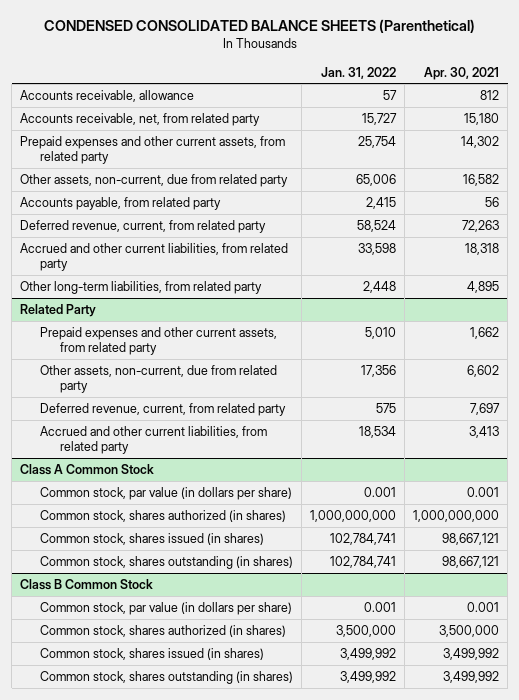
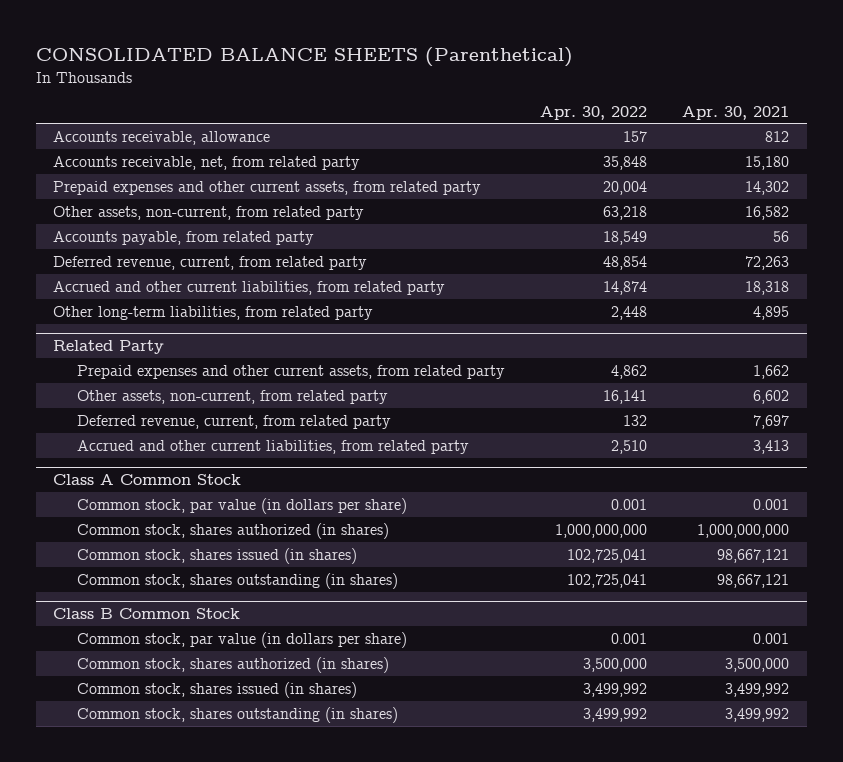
[43,19,475,34] CONDENSED CONSOLIDATED BALANCE SHEETS (Parenthetical) -> [35,46,573,67] CONSOLIDATED BALANCE SHEETS (Parenthetical)
[321,66,397,79] Jan. 31, 2022 -> none
none -> [540,105,648,120] Apr. 30, 2022
[20,173,289,187] Other assets, non-current, due from related party -> [53,205,365,220] Other assets, non-current, from related party
[39,364,277,394] Other assets, non-current, due from related party -> [77,389,389,404] Other assets, non-current, from related party

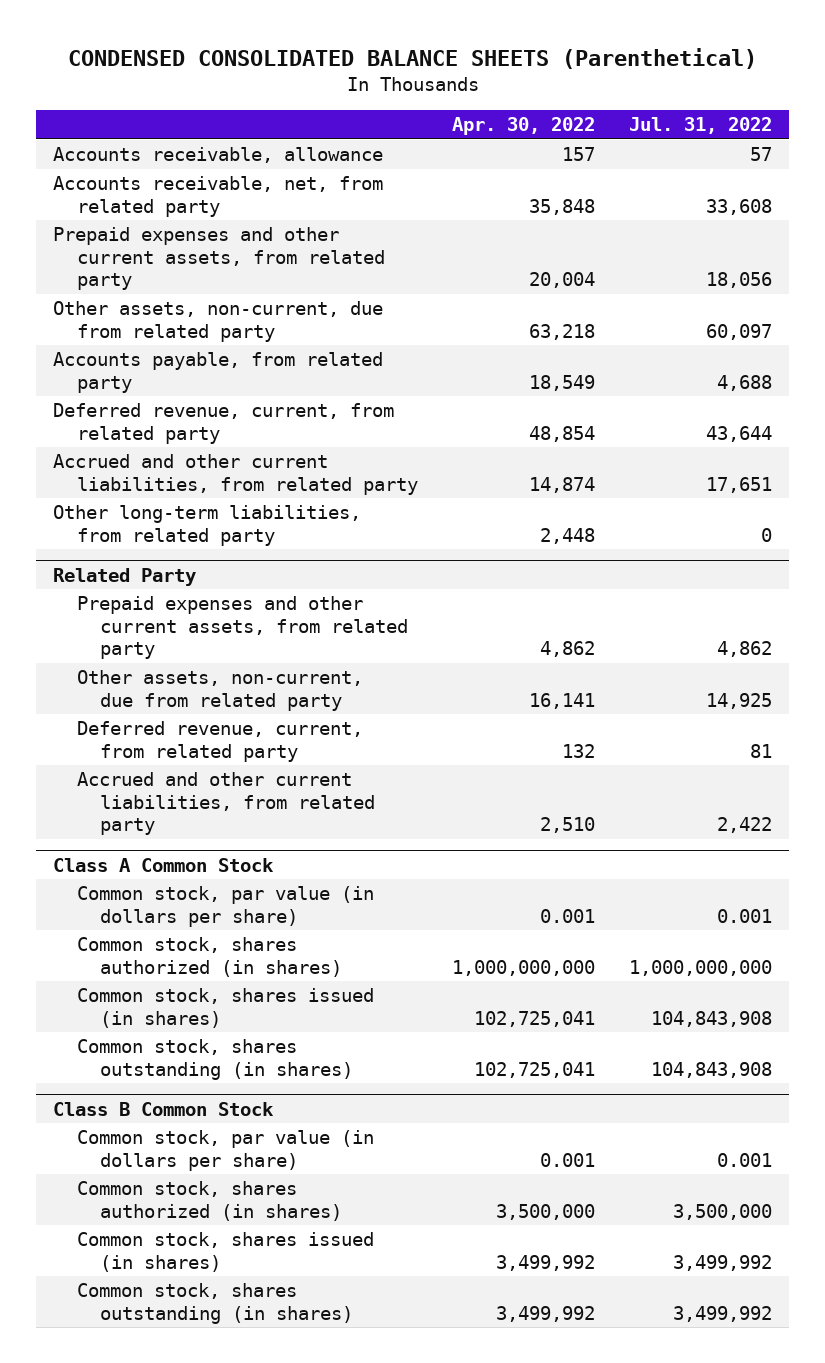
[35,46,573,67] CONSOLIDATED BALANCE SHEETS (Parenthetical) -> [67,47,757,69] CONDENSED CONSOLIDATED BALANCE SHEETS (Parenthetical)
[682,105,790,120] Apr. 30, 2021 -> none
none -> [628,116,772,134] Jul. 31, 2022
[53,205,365,220] Other assets, non-current, from related party -> [53,301,384,342] Other assets, non-current, due from related party
[77,389,389,404] Other assets, non-current, from related party -> [76,670,363,711] Other assets, non-current, due from related party

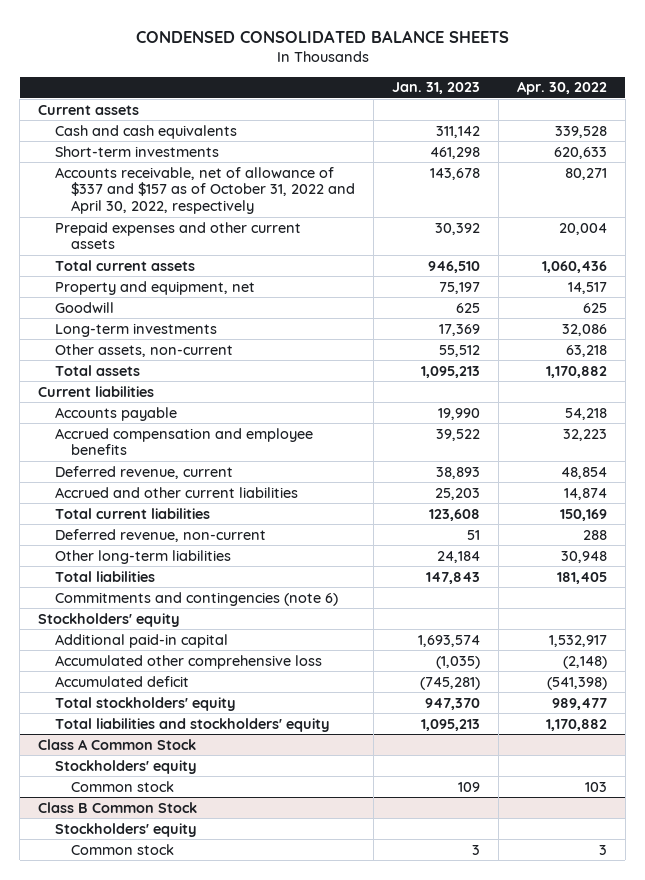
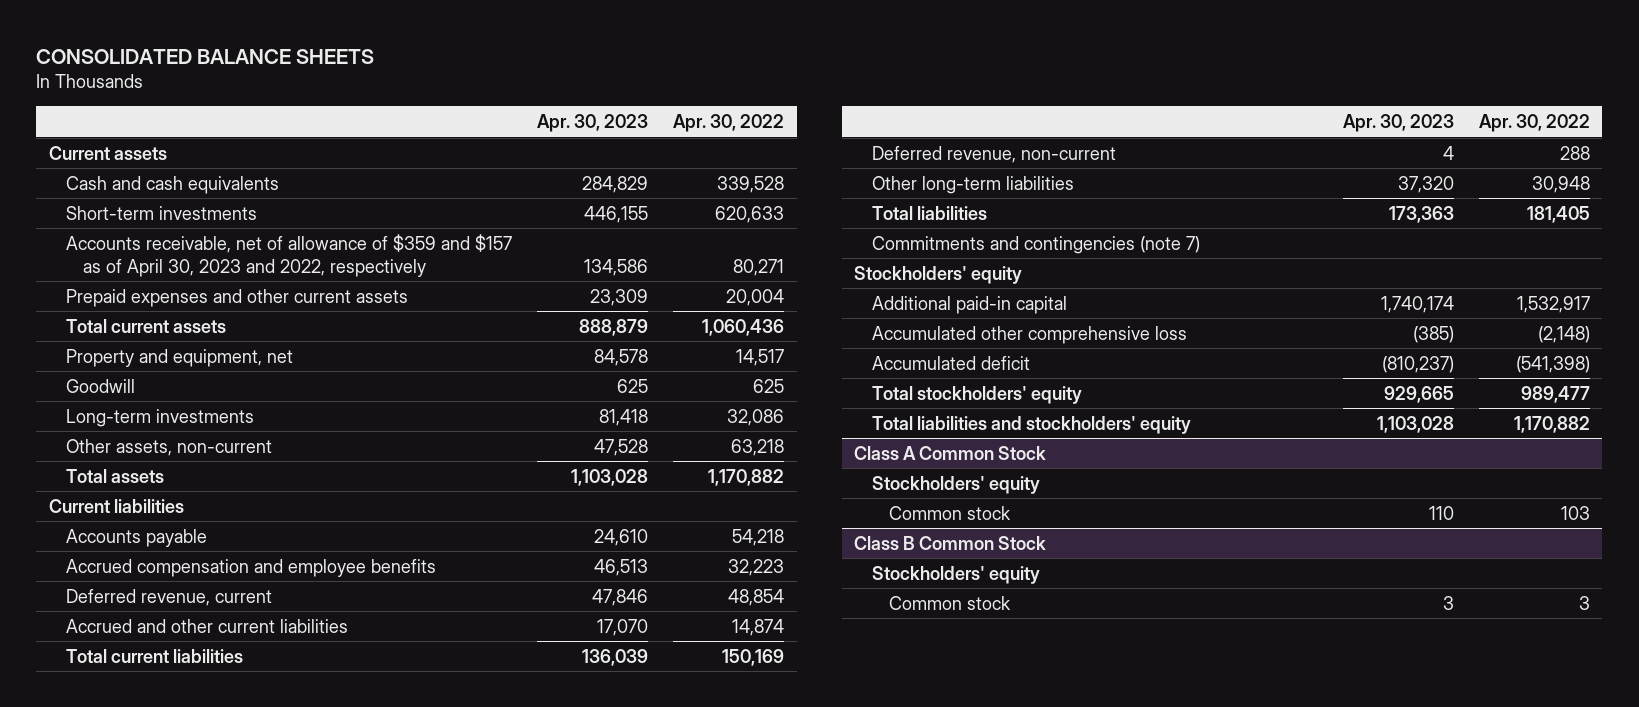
[135,29,509,43] CONDENSED CONSOLIDATED BALANCE SHEETS -> [36,49,375,65] CONSOLIDATED BALANCE SHEETS
[391,82,480,95] Jan. 31, 2023 -> none
none -> [537,114,649,133] Apr. 30, 2023
[54,166,355,215] Accounts receivable, net of allowance of $337 and $157 as of October 31, 2022 and April 30, 2022, respectively -> [66,233,513,277] Accounts receivable, net of allowance of $359 and $157 as of April 30, 2023 and 2022, respectively
[54,591,338,606] Commitments and contingencies (note 6) -> [871,235,1200,254] Commitments and contingencies (note 7)

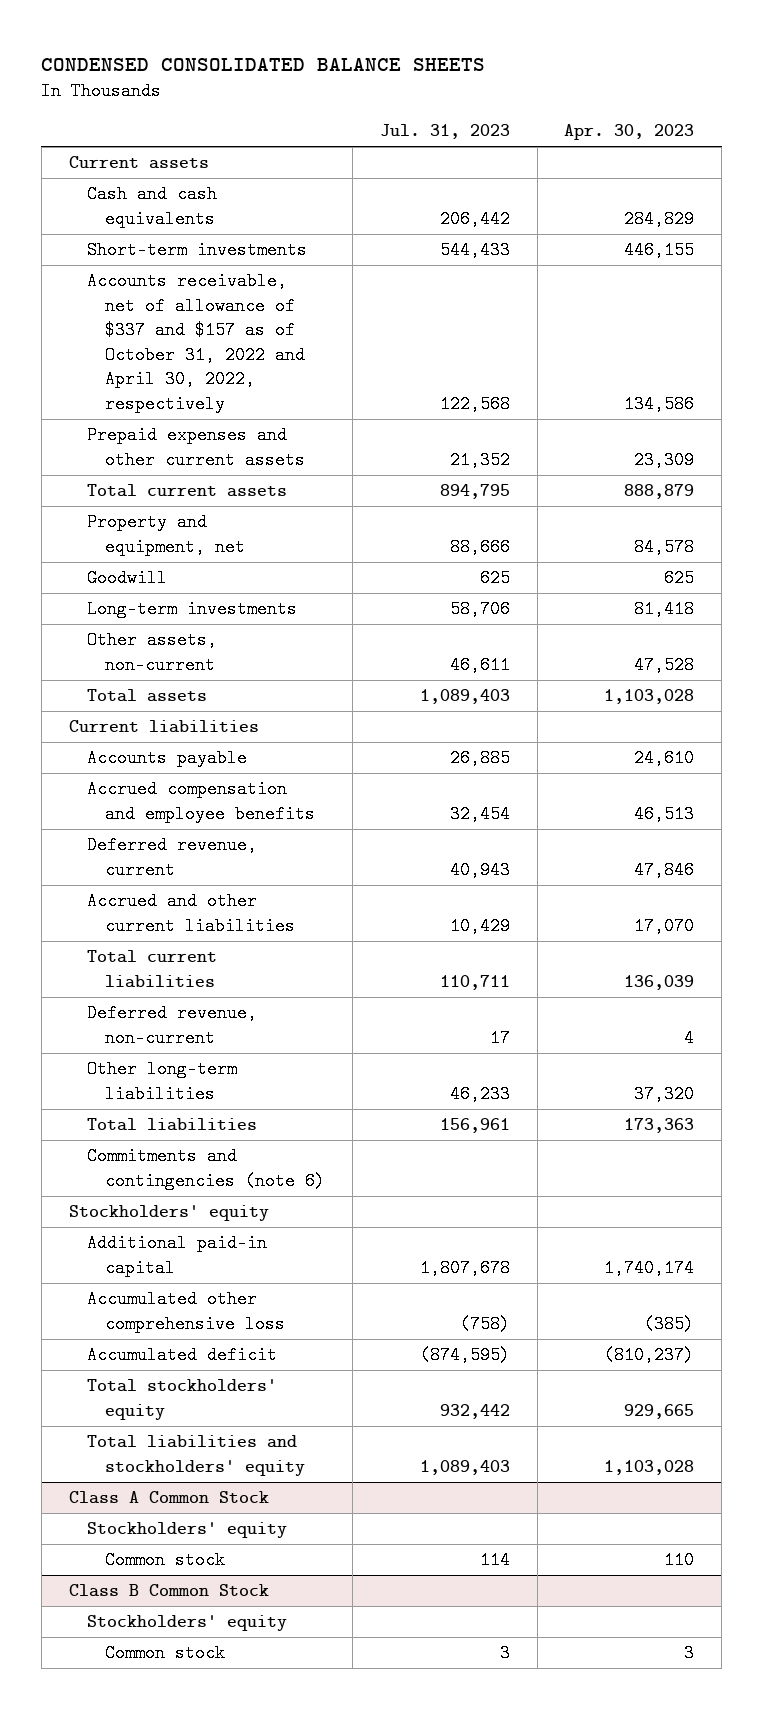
[36,49,375,65] CONSOLIDATED BALANCE SHEETS -> [41,57,486,71] CONDENSED CONSOLIDATED BALANCE SHEETS
[673,114,785,133] Apr. 30, 2022 -> none
none -> [379,124,510,140] Jul. 31, 2023
[66,233,513,277] Accounts receivable, net of allowance of $359 and $157 as of April 30, 2023 and 2022, respectively -> [87,272,306,413] Accounts receivable, net of allowance of $337 and $157 as of October 31, 2022 and April 30, 2022, respectively
[871,235,1200,254] Commitments and contingencies (note 7) -> [87,1147,326,1190] Commitments and contingencies (note 6)

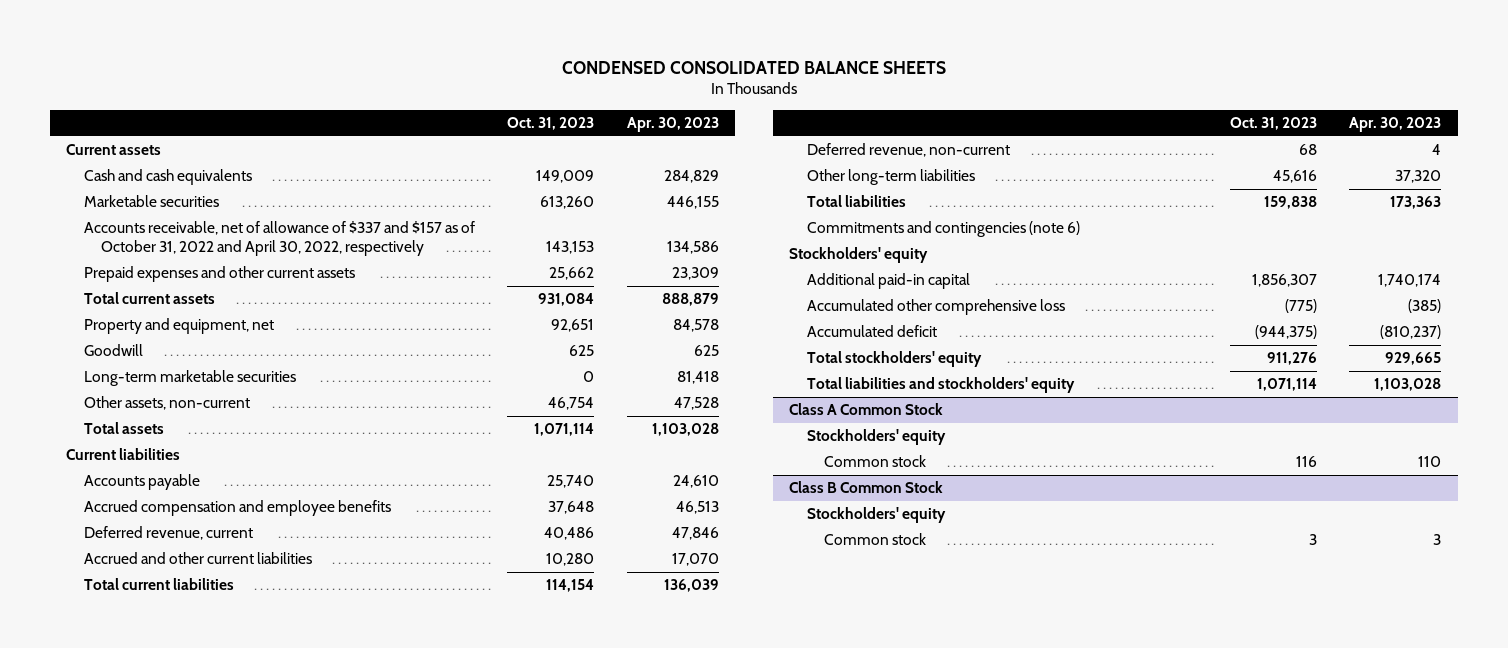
[379,124,510,140] Jul. 31, 2023 -> none
none -> [507,117,595,131] Oct. 31, 2023
[87,241,308,260] Short-term investments -> [83,195,219,208] Marketable securities
[87,600,298,619] Long-term investments -> [83,370,296,387] Long-term marketable securities

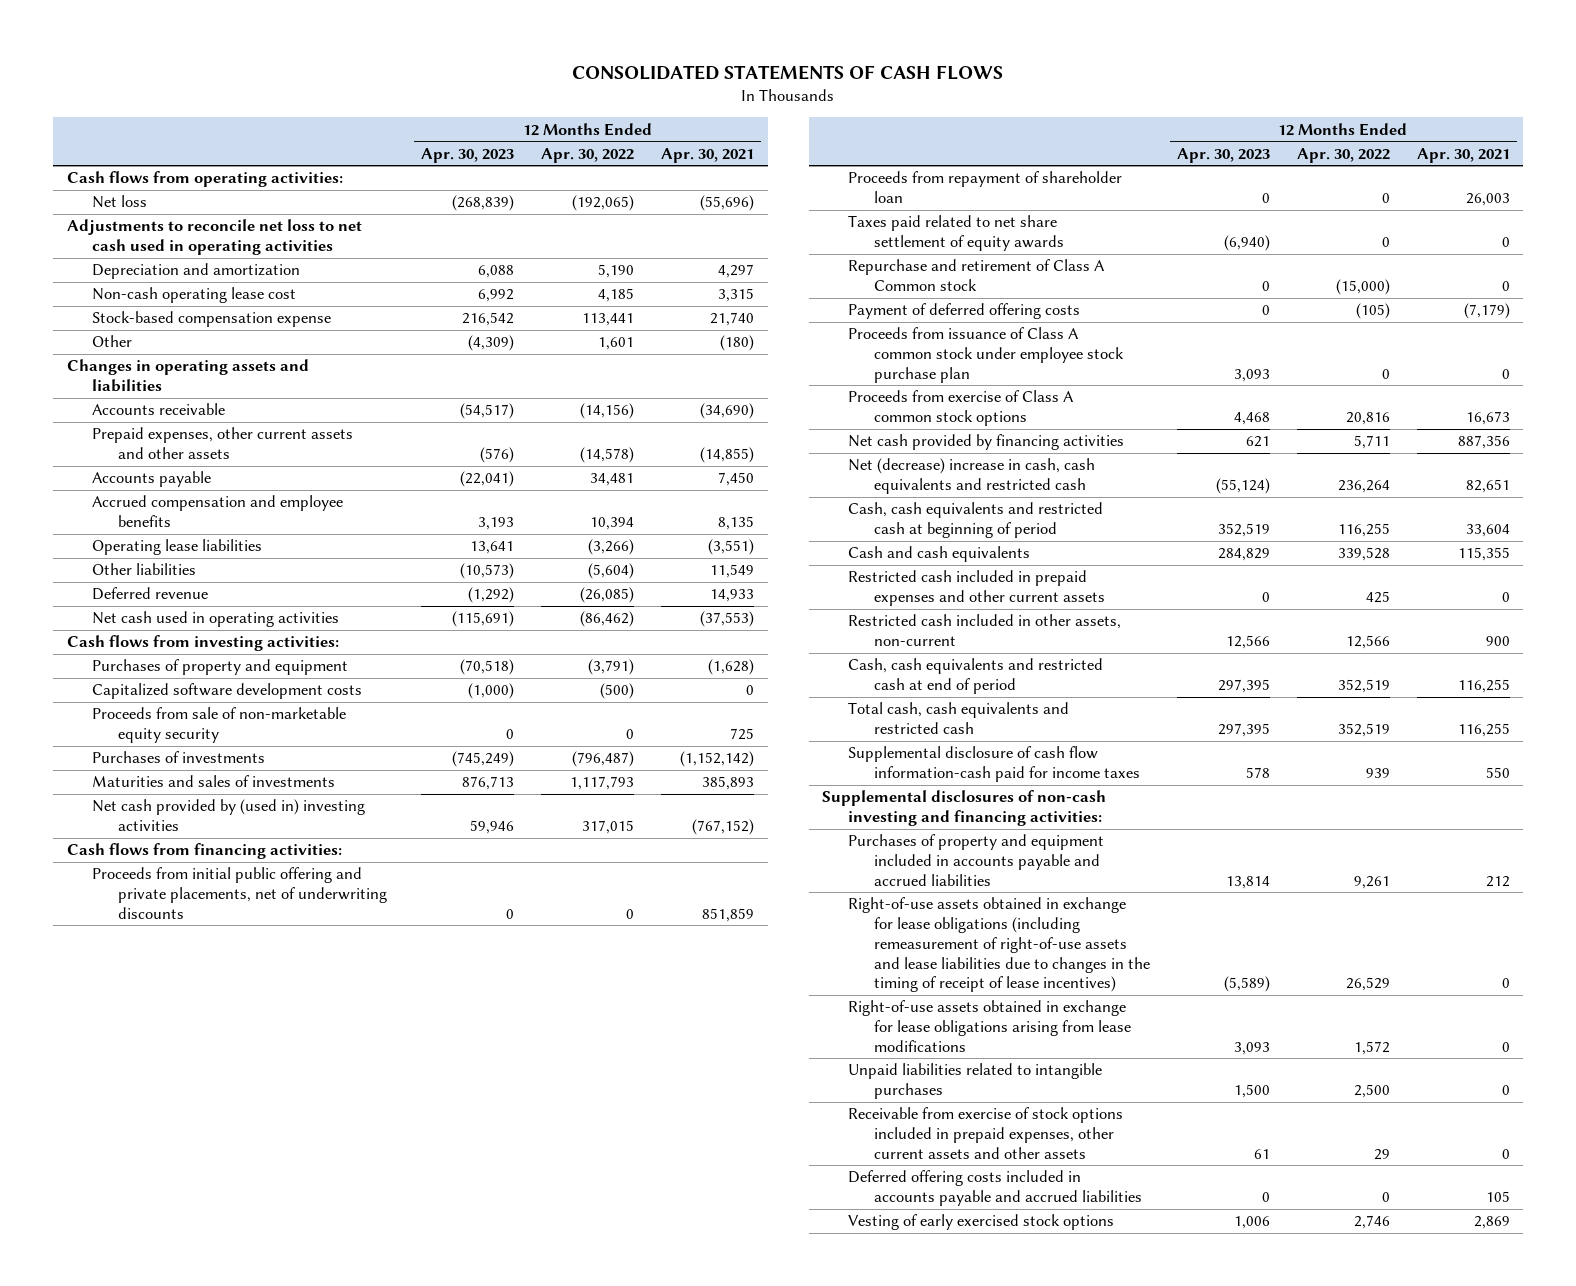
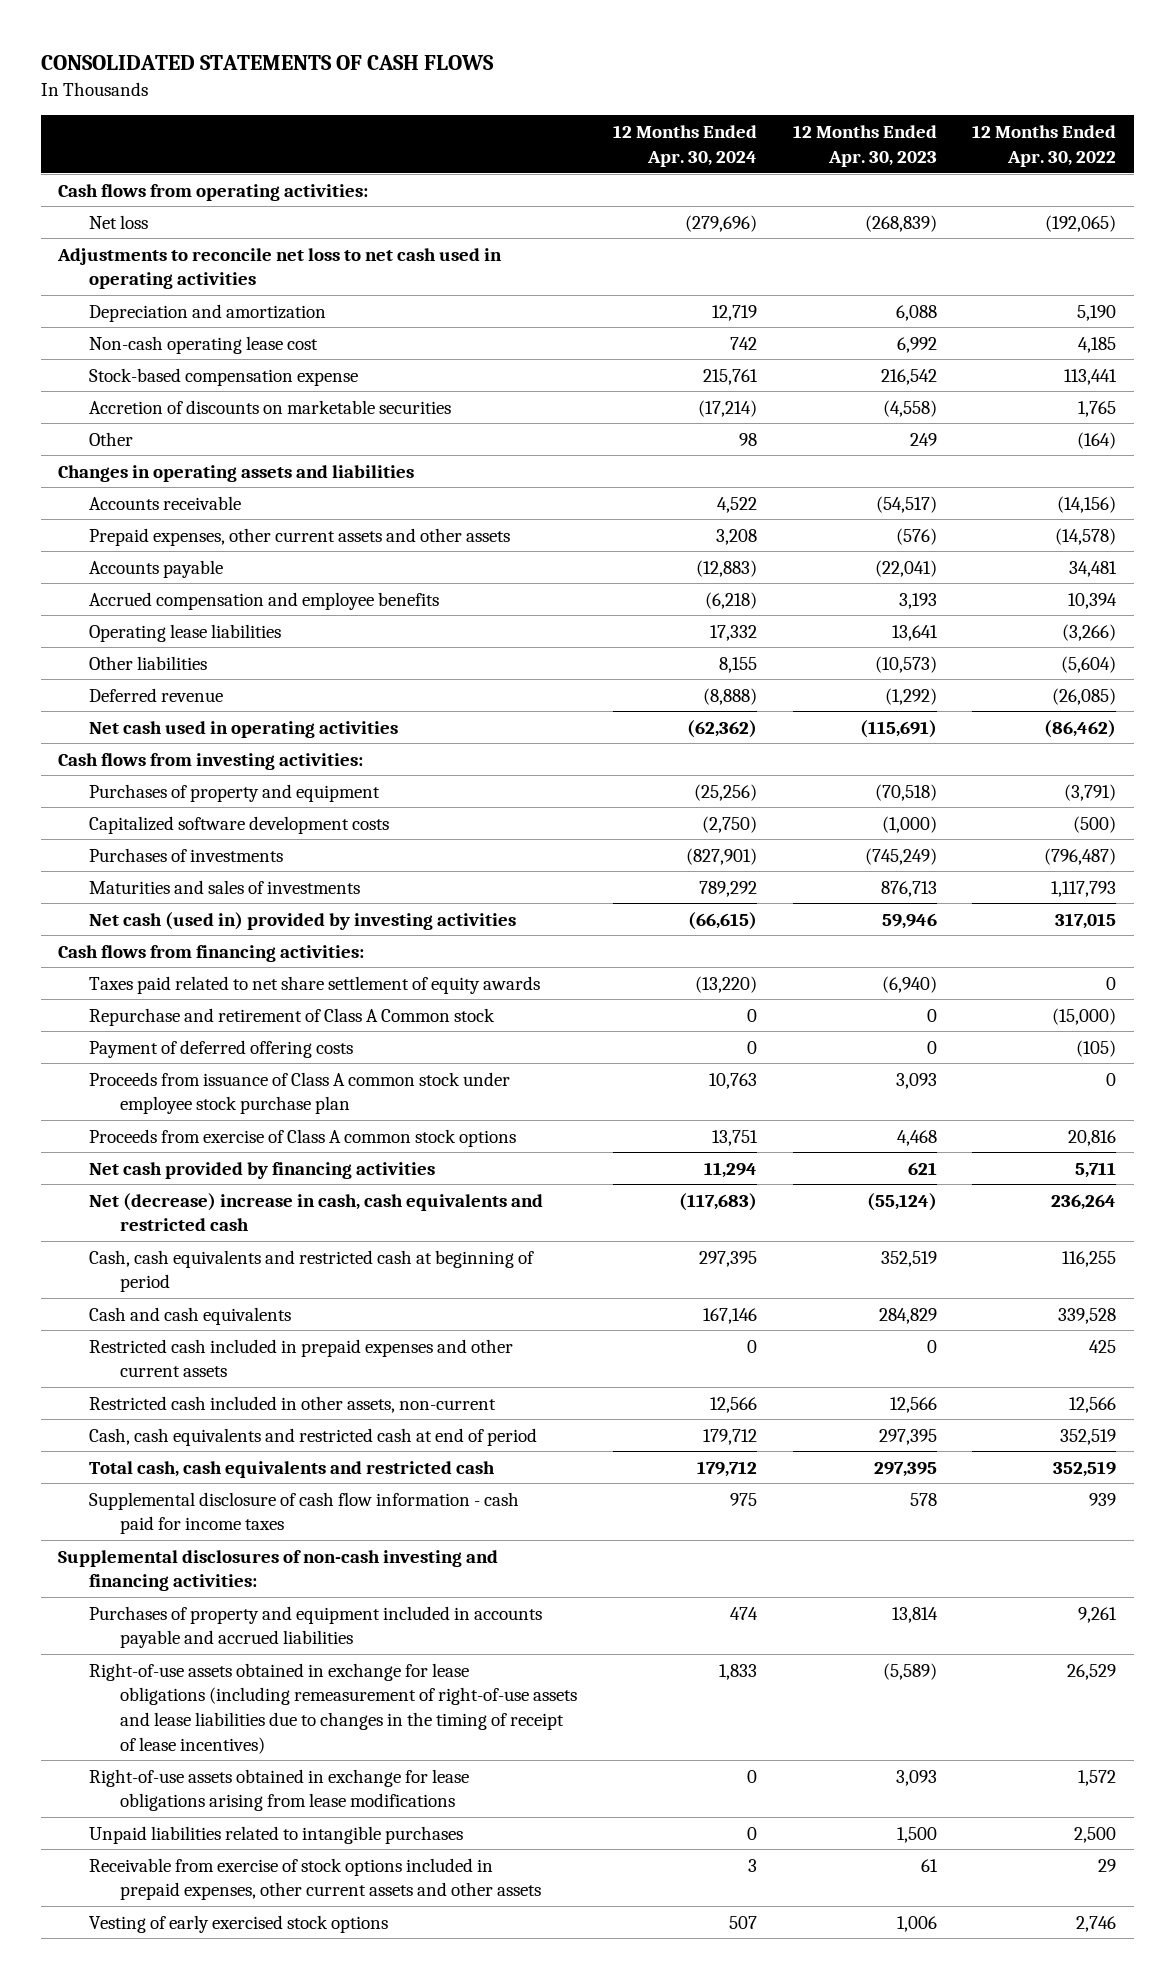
[661,147,755,163] Apr. 30, 2021 -> none
none -> [612,125,757,167] 12 Months Ended Apr. 30, 2024
none -> [89,399,452,414] Accretion of discounts on marketable securities
[468,335,515,352] (4,309) -> [909,432,937,446] 249
[598,337,635,351] 1,601 -> [1077,431,1117,449] (164)
[92,707,347,744] Proceeds from sale of non-marketable equity security -> none
[92,799,366,832] Net cash provided by (used in) investing activities -> [89,911,517,930] Net cash (used in) provided by investing activities
[92,867,387,919] Proceeds from initial public offering and private placements, net of underwriting discounts -> none
[848,171,1123,204] Proceeds from repayment of shareholder loan -> none
[848,746,1140,783] Supplemental disclosure of cash flow information-cash paid for income taxes -> [89,1491,520,1535] Supplemental disclosure of cash flow information - cash paid for income taxes
[848,1170,1142,1207] Deferred offering costs included in accounts payable and accrued liabilities -> none

